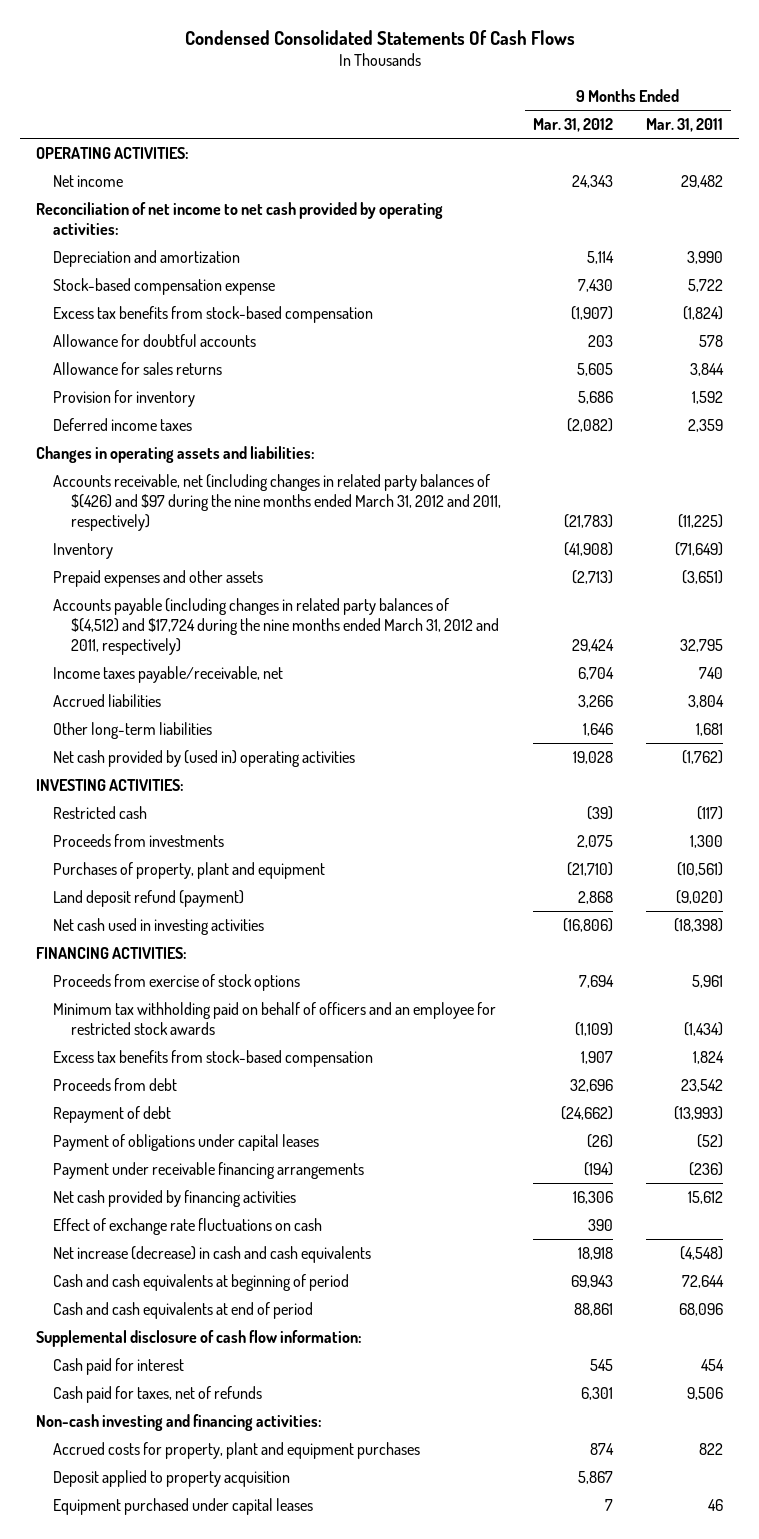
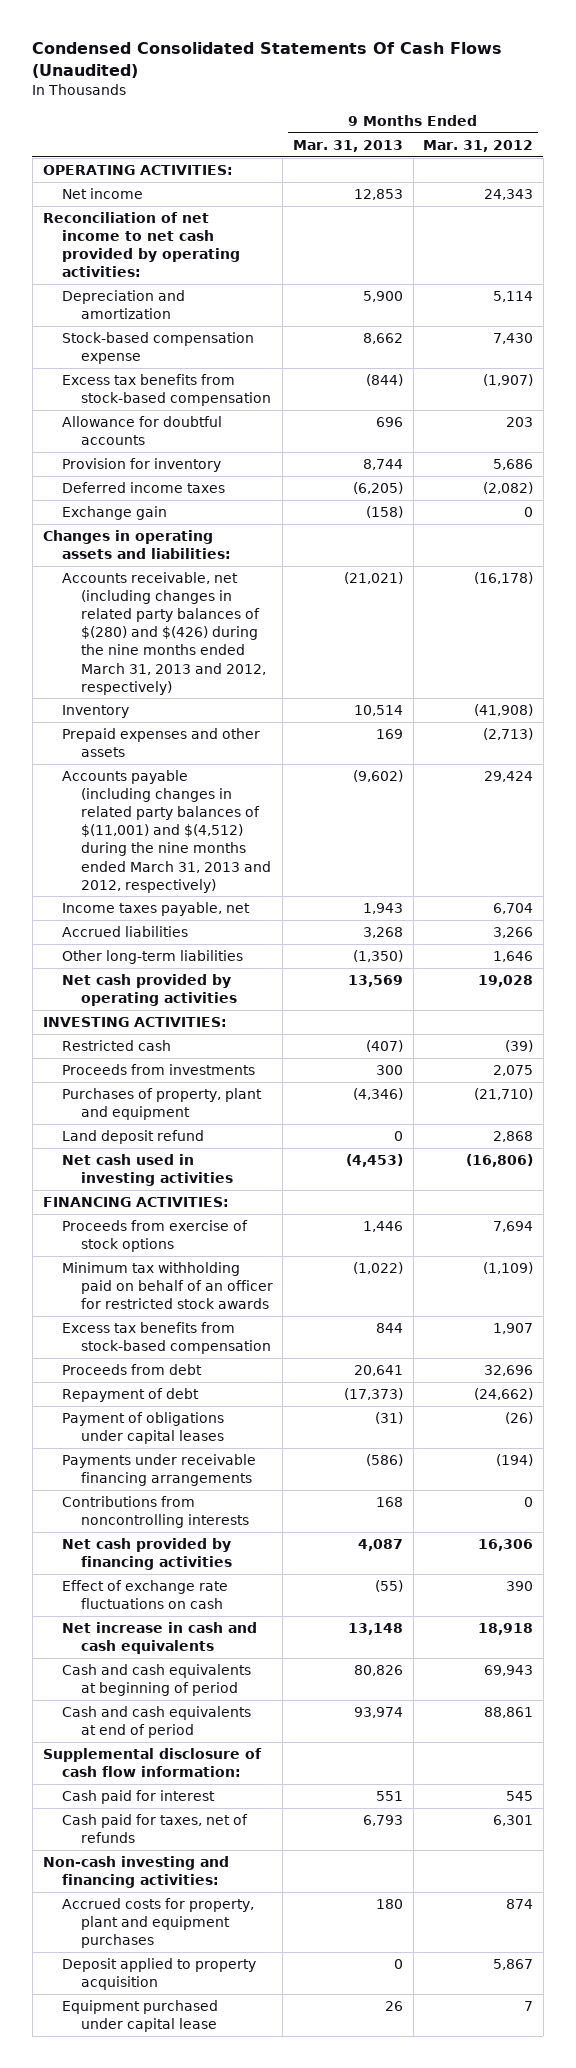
[184,29,575,45] Condensed Consolidated Statements Of Cash Flows -> [32,42,503,78] Condensed Consolidated Statements Of Cash Flows (Unaudited)
[645,118,723,133] Mar. 31, 2011 -> none
none -> [292,139,403,152] Mar. 31, 2013
[53,361,223,375] Allowance for sales returns -> none
none -> [61,506,167,521] Exchange gain
[53,473,501,531] Accounts receivable, net (including changes in related party balances of $(426) and $97 during the nine months ended March 31, 2012 and 2011, respectively) -> [61,572,266,695] Accounts receivable, net (including changes in related party balances of $(280) and $(426) during the nine months ended March 31, 2013 and 2012, respectively)
[564,513,614,528] (21,783) -> [474,572,534,585] (16,178)
[53,597,499,655] Accounts payable (including changes in related party balances of $(4,512) and $17,724 during the nine months ended March 31, 2012 and 2011, respectively) -> [61,770,271,893] Accounts payable (including changes in related party balances of $(11,001) and $(4,512) during the nine months ended March 31, 2013 and 2012, respectively)
[53,665,284,683] Income taxes payable/receivable, net -> [61,902,250,917] Income taxes payable, net
[53,749,356,767] Net cash provided by (used in) operating activities -> [61,974,237,1007] Net cash provided by operating activities
[53,889,245,907] Land deposit refund (payment) -> [61,1130,204,1145] Land deposit refund
[53,1001,497,1035] Minimum tax withholding paid on behalf of officers and an employee for restricted stock awards -> [61,1262,273,1310] Minimum tax withholding paid on behalf of an officer for restricted stock awards
[53,1161,365,1179] Payment under receivable financing arrangements -> [61,1454,256,1487] Payments under receivable financing arrangements
none -> [61,1496,249,1529] Contributions from noncontrolling interests
[53,1245,372,1263] Net increase (decrease) in cash and cash equivalents -> [61,1622,257,1655] Net increase in cash and cash equivalents
[53,1497,314,1515] Equipment purchased under capital leases -> [61,2000,218,2033] Equipment purchased under capital lease

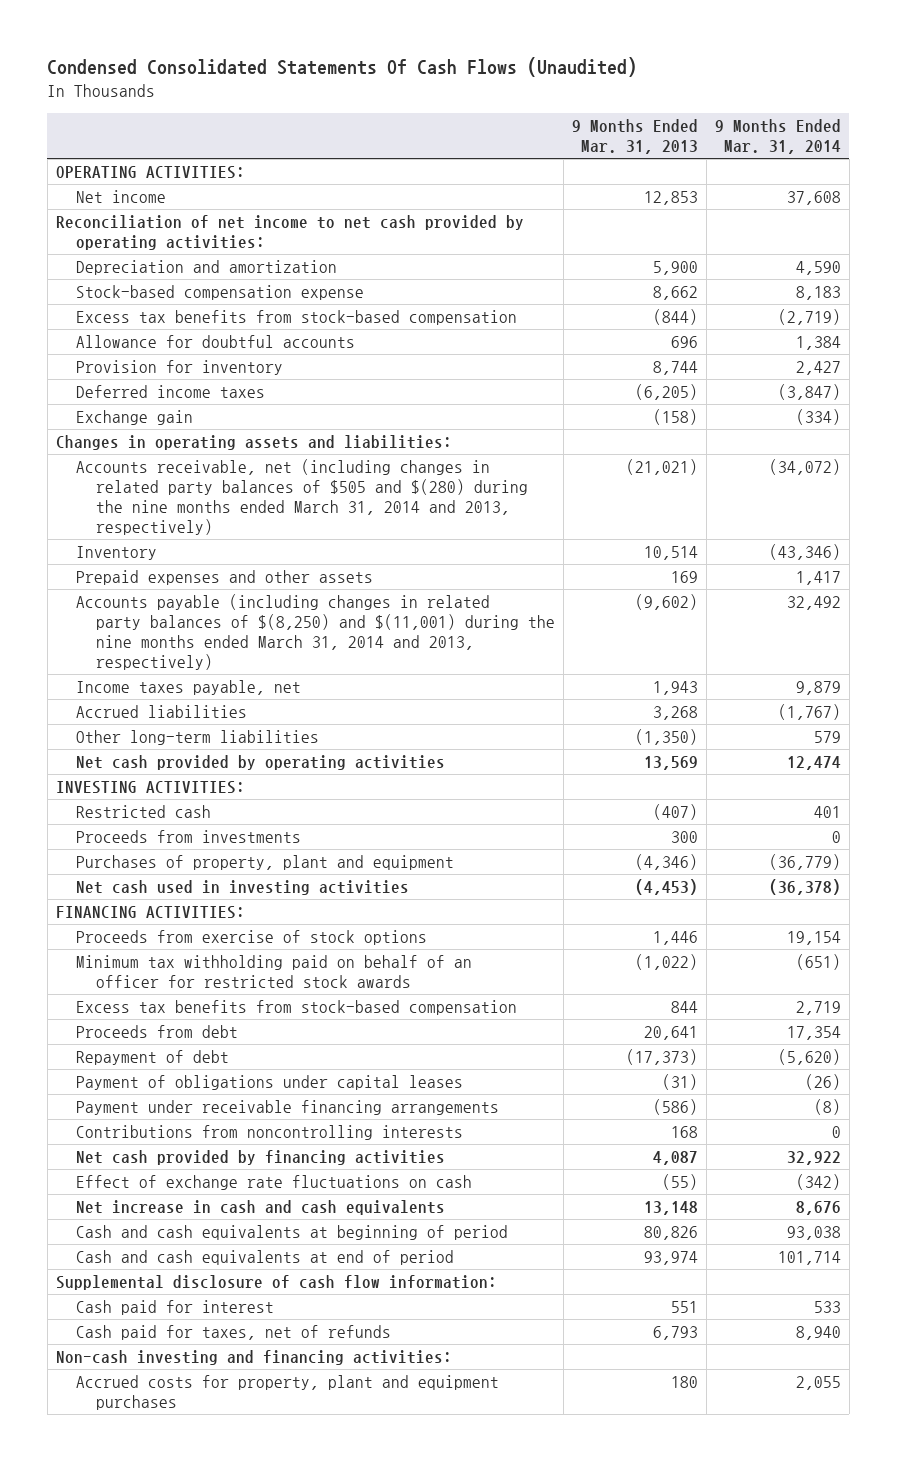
[423,139,534,152] Mar. 31, 2012 -> none
none -> [714,119,841,155] 9 Months Ended Mar. 31, 2014
[61,572,266,695] Accounts receivable, net (including changes in related party balances of $(280) and $(426) during the nine months ended March 31, 2013 and 2012, respectively) -> [75,458,528,535] Accounts receivable, net (including changes in related party balances of $505 and $(280) during the nine months ended March 31, 2014 and 2013, respectively)
[61,770,271,893] Accounts payable (including changes in related party balances of $(11,001) and $(4,512) during the nine months ended March 31, 2013 and 2012, respectively) -> [75,593,555,670] Accounts payable (including changes in related party balances of $(8,250) and $(11,001) during the nine months ended March 31, 2014 and 2013, respectively)
[61,1130,204,1145] Land deposit refund -> none
[61,1454,256,1487] Payments under receivable financing arrangements -> [75,1099,499,1115] Payment under receivable financing arrangements
[61,1958,256,1991] Deposit applied to property acquisition -> none
[61,2000,218,2033] Equipment purchased under capital lease -> none

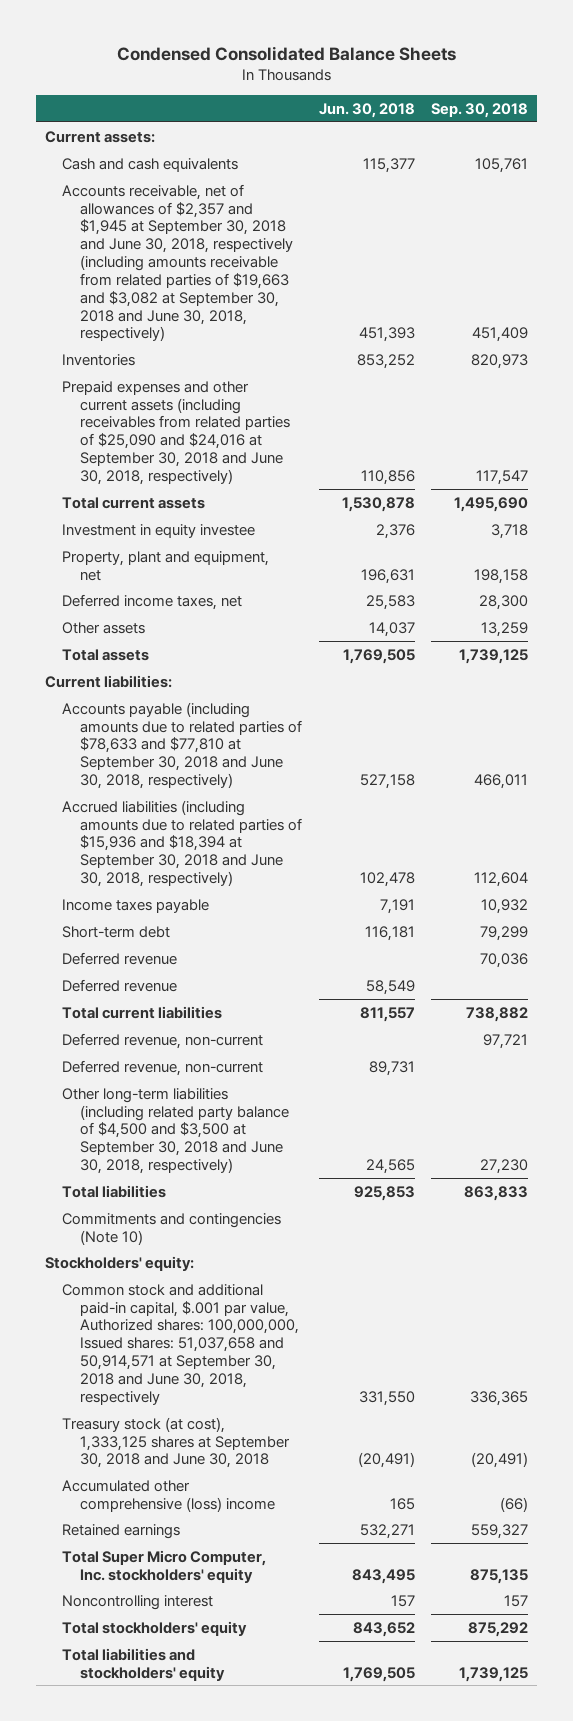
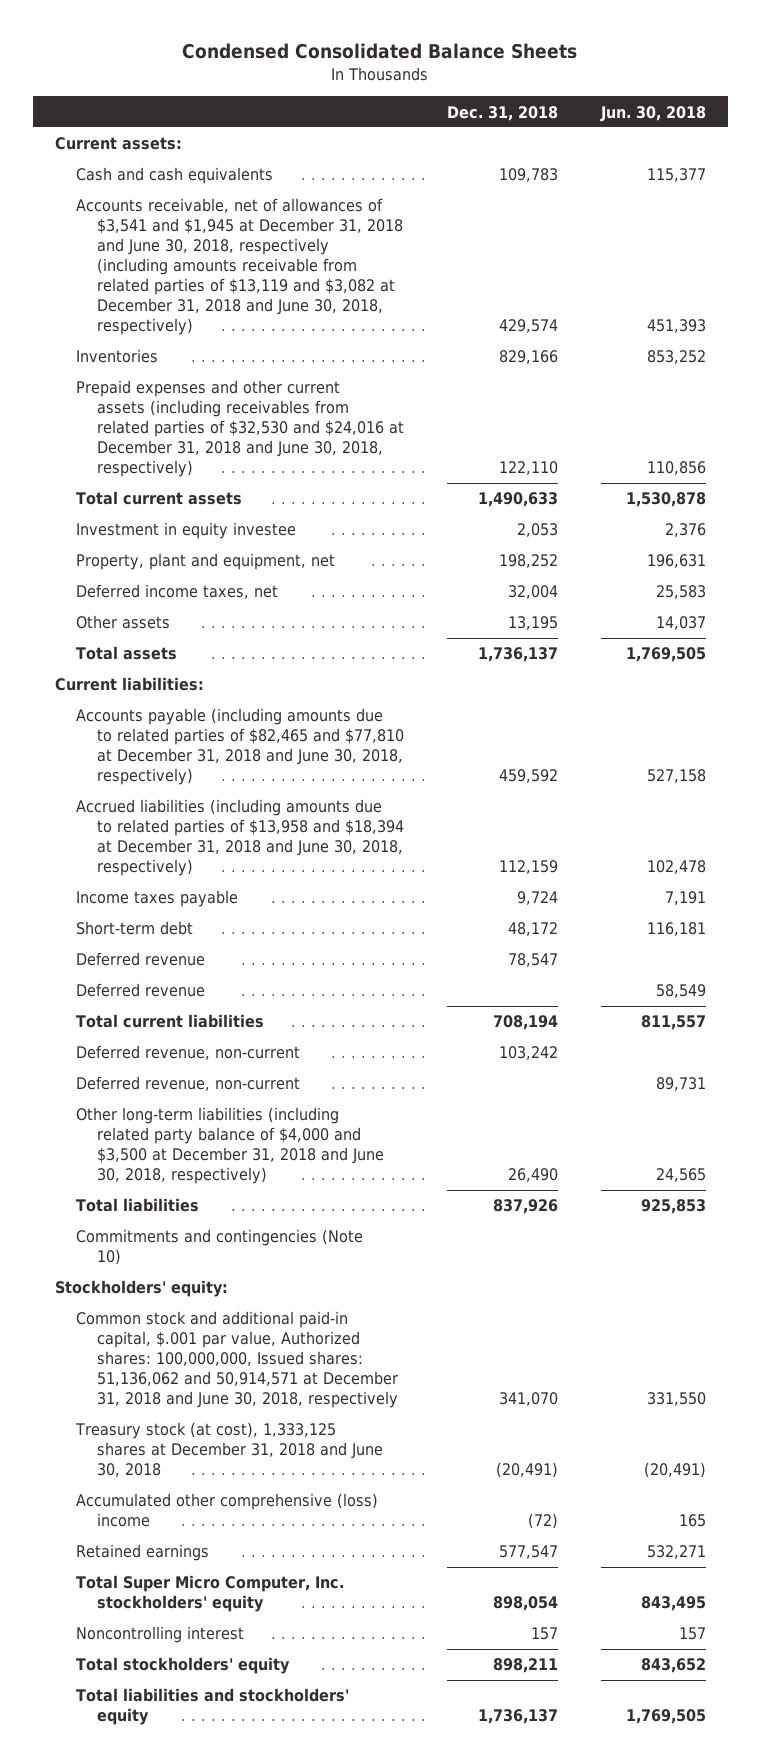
[431,102,529,118] Sep. 30, 2018 -> none
none -> [447,105,559,121] Dec. 31, 2018
[62,183,293,342] Accounts receivable, net of allowances of $2,357 and $1,945 at September 30, 2018 and June 30, 2018, respectively (including amounts receivable from related parties of $19,663 and $3,082 at September 30, 2018 and June 30, 2018, respectively) -> [75,198,404,336] Accounts receivable, net of allowances of $3,541 and $1,945 at December 31, 2018 and June 30, 2018, respectively (including amounts receivable from related parties of $13,119 and $3,082 at December 31, 2018 and June 30, 2018, respectively)
[62,380,290,485] Prepaid expenses and other current assets (including receivables from related parties of $25,090 and $24,016 at September 30, 2018 and June 30, 2018, respectively) -> [75,380,405,478] Prepaid expenses and other current assets (including receivables from related parties of $32,530 and $24,016 at December 31, 2018 and June 30, 2018, respectively)
[62,701,302,790] Accounts payable (including amounts due to related parties of $78,633 and $77,810 at September 30, 2018 and June 30, 2018, respectively) -> [75,708,405,786] Accounts payable (including amounts due to related parties of $82,465 and $77,810 at December 31, 2018 and June 30, 2018, respectively)
[62,799,302,888] Accrued liabilities (including amounts due to related parties of $15,936 and $18,394 at September 30, 2018 and June 30, 2018, respectively) -> [75,799,405,877] Accrued liabilities (including amounts due to related parties of $13,958 and $18,394 at December 31, 2018 and June 30, 2018, respectively)
[62,1087,289,1175] Other long-term liabilities (including related party balance of $4,500 and $3,500 at September 30, 2018 and June 30, 2018, respectively) -> [75,1107,385,1185] Other long-term liabilities (including related party balance of $4,000 and $3,500 at December 31, 2018 and June 30, 2018, respectively)
[62,1283,299,1405] Common stock and additional paid-in capital, $.001 par value, Authorized shares: 100,000,000, Issued shares: 51,037,658 and 50,914,571 at September 30, 2018 and June 30, 2018, respectively -> [75,1311,399,1409] Common stock and additional paid-in capital, $.001 par value, Authorized shares: 100,000,000, Issued shares: 51,136,062 and 50,914,571 at December 31, 2018 and June 30, 2018, respectively
[62,1416,290,1469] Treasury stock (at cost), 1,333,125 shares at September 30, 2018 and June 30, 2018 -> [74,1422,384,1478] Treasury stock (at cost), 1,333,125 shares at December 31, 2018 and June 30, 2018

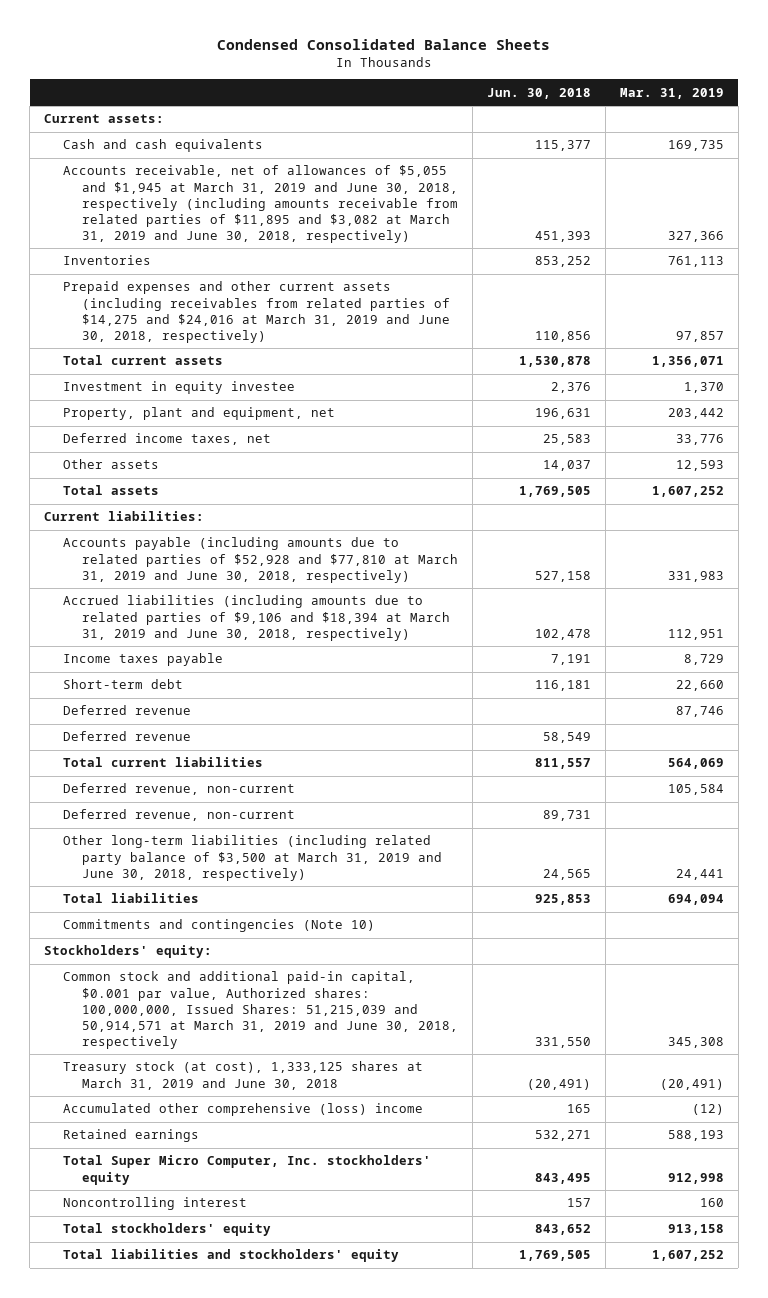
[447,105,559,121] Dec. 31, 2018 -> none
none -> [619,87,724,99] Mar. 31, 2019
[75,198,404,336] Accounts receivable, net of allowances of $3,541 and $1,945 at December 31, 2018 and June 30, 2018, respectively (including amounts receivable from related parties of $13,119 and $3,082 at December 31, 2018 and June 30, 2018, respectively) -> [63,165,459,243] Accounts receivable, net of allowances of $5,055 and $1,945 at March 31, 2019 and June 30, 2018, respectively (including amounts receivable from related parties of $11,895 and $3,082 at March 31, 2019 and June 30, 2018, respectively)
[75,380,405,478] Prepaid expenses and other current assets (including receivables from related parties of $32,530 and $24,016 at December 31, 2018 and June 30, 2018, respectively) -> [63,281,451,343] Prepaid expenses and other current assets (including receivables from related parties of $14,275 and $24,016 at March 31, 2019 and June 30, 2018, respectively)
[75,708,405,786] Accounts payable (including amounts due to related parties of $82,465 and $77,810 at December 31, 2018 and June 30, 2018, respectively) -> [63,537,459,583] Accounts payable (including amounts due to related parties of $52,928 and $77,810 at March 31, 2019 and June 30, 2018, respectively)
[75,799,405,877] Accrued liabilities (including amounts due to related parties of $13,958 and $18,394 at December 31, 2018 and June 30, 2018, respectively) -> [63,595,451,641] Accrued liabilities (including amounts due to related parties of $9,106 and $18,394 at March 31, 2019 and June 30, 2018, respectively)
[75,1107,385,1185] Other long-term liabilities (including related party balance of $4,000 and $3,500 at December 31, 2018 and June 30, 2018, respectively) -> [63,835,443,881] Other long-term liabilities (including related party balance of $3,500 at March 31, 2019 and June 30, 2018, respectively)
[75,1311,399,1409] Common stock and additional paid-in capital, $.001 par value, Authorized shares: 100,000,000, Issued shares: 51,136,062 and 50,914,571 at December 31, 2018 and June 30, 2018, respectively -> [63,971,459,1049] Common stock and additional paid-in capital, $0.001 par value, Authorized shares: 100,000,000, Issued Shares: 51,215,039 and 50,914,571 at March 31, 2019 and June 30, 2018, respectively
[74,1422,384,1478] Treasury stock (at cost), 1,333,125 shares at December 31, 2018 and June 30, 2018 -> [63,1061,424,1090] Treasury stock (at cost), 1,333,125 shares at March 31, 2019 and June 30, 2018

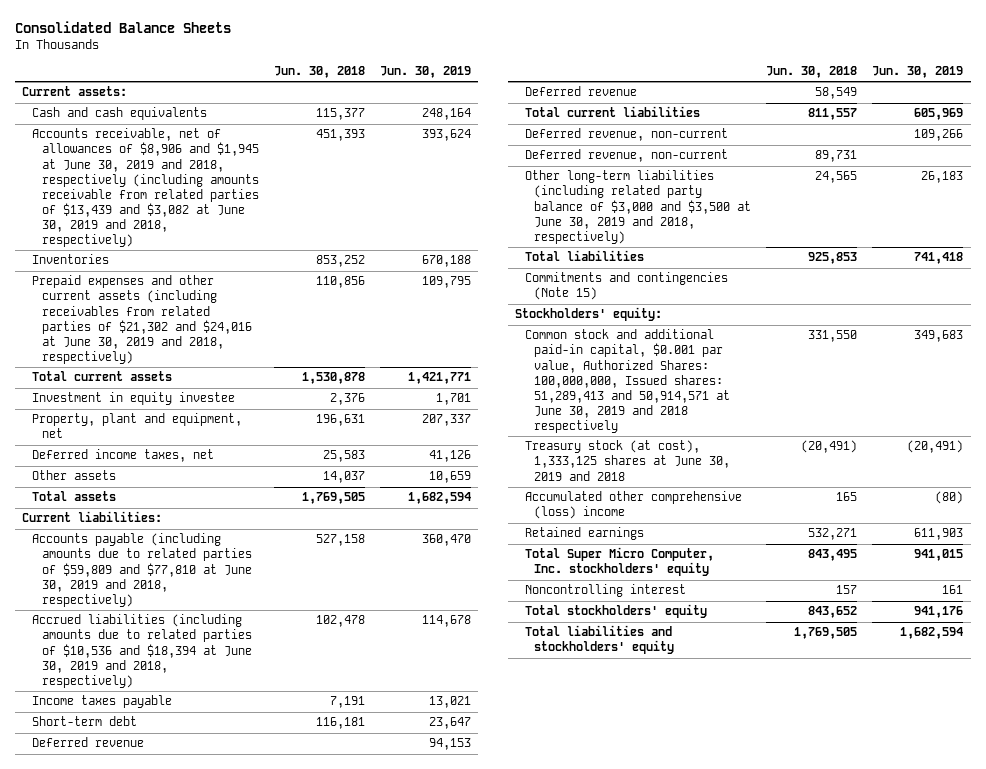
[217,38,551,50] Condensed Consolidated Balance Sheets -> [14,21,231,34] Consolidated Balance Sheets
[619,87,724,99] Mar. 31, 2019 -> none
none -> [379,66,471,79] Jun. 30, 2019
[63,165,459,243] Accounts receivable, net of allowances of $5,055 and $1,945 at March 31, 2019 and June 30, 2018, respectively (including amounts receivable from related parties of $11,895 and $3,082 at March 31, 2019 and June 30, 2018, respectively) -> [32,128,259,247] Accounts receivable, net of allowances of $8,906 and $1,945 at June 30, 2019 and 2018, respectively (including amounts receivable from related parties of $13,439 and $3,082 at June 30, 2019 and 2018, respectively)
[63,281,451,343] Prepaid expenses and other current assets (including receivables from related parties of $14,275 and $24,016 at March 31, 2019 and June 30, 2018, respectively) -> [32,275,252,364] Prepaid expenses and other current assets (including receivables from related parties of $21,302 and $24,016 at June 30, 2019 and 2018, respectively)
[63,537,459,583] Accounts payable (including amounts due to related parties of $52,928 and $77,810 at March 31, 2019 and June 30, 2018, respectively) -> [32,533,252,607] Accounts payable (including amounts due to related parties of $59,809 and $77,810 at June 30, 2019 and 2018, respectively)
[63,595,451,641] Accrued liabilities (including amounts due to related parties of $9,106 and $18,394 at March 31, 2019 and June 30, 2018, respectively) -> [32,614,252,688] Accrued liabilities (including amounts due to related parties of $10,536 and $18,394 at June 30, 2019 and 2018, respectively)
[63,835,443,881] Other long-term liabilities (including related party balance of $3,500 at March 31, 2019 and June 30, 2018, respectively) -> [524,170,752,244] Other long-term liabilities (including related party balance of $3,000 and $3,500 at June 30, 2019 and 2018, respectively)
[63,919,376,933] Commitments and contingencies (Note 10) -> [524,272,728,301] Commitments and contingencies (Note 15)
[63,971,459,1049] Common stock and additional paid-in capital, $0.001 par value, Authorized shares: 100,000,000, Issued Shares: 51,215,039 and 50,914,571 at March 31, 2019 and June 30, 2018, respectively -> [524,329,731,433] Common stock and additional paid-in capital, $0.001 par value, Authorized Shares: 100,000,000, Issued shares: 51,289,413 and 50,914,571 at June 30, 2019 and 2018 respectively
[63,1061,424,1090] Treasury stock (at cost), 1,333,125 shares at March 31, 2019 and June 30, 2018 -> [524,440,731,481] Treasury stock (at cost), 1,333,125 shares at June 30, 2019 and 2018

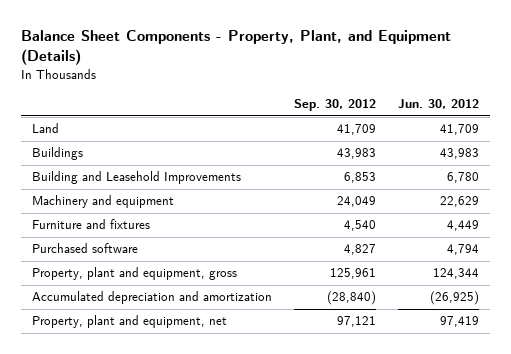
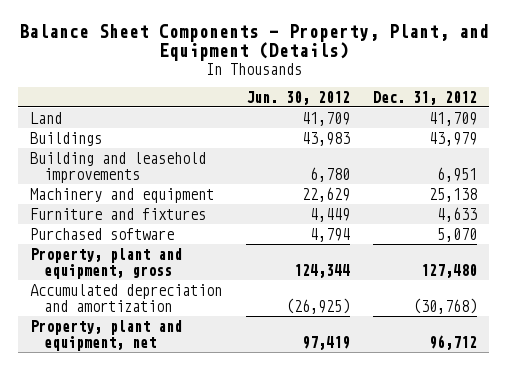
[294,99,377,112] Sep. 30, 2012 -> none
none -> [373,90,478,105] Dec. 31, 2012
[32,171,242,185] Building and Leasehold Improvements -> [29,151,206,184] Building and leasehold improvements

